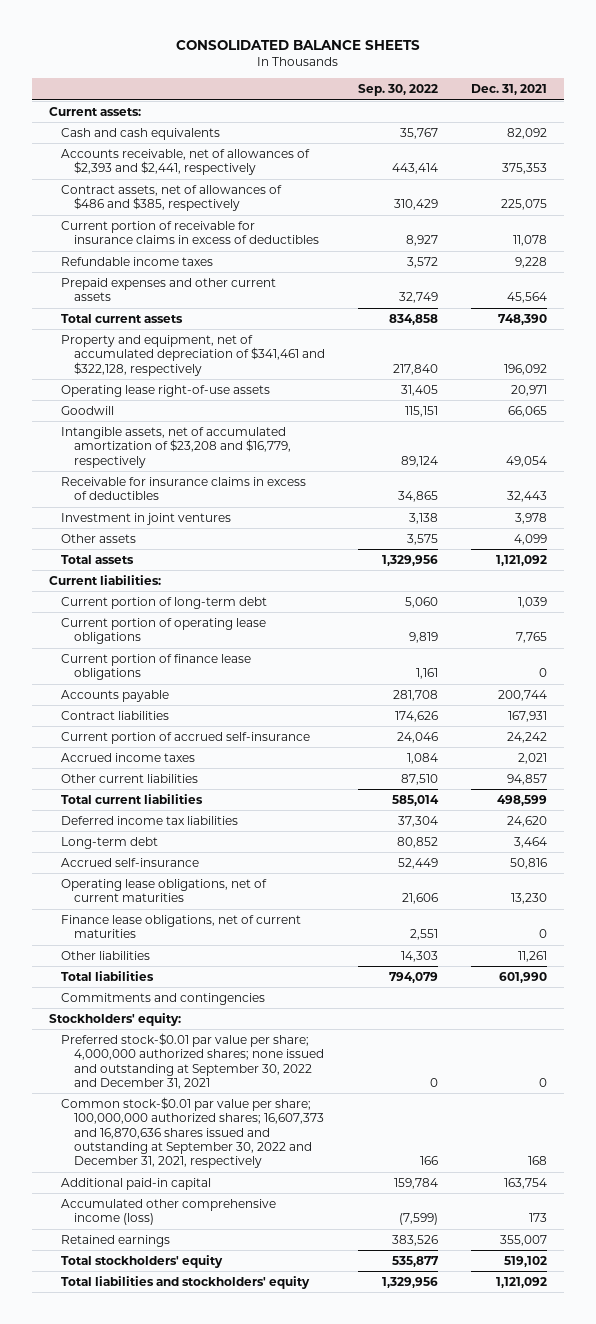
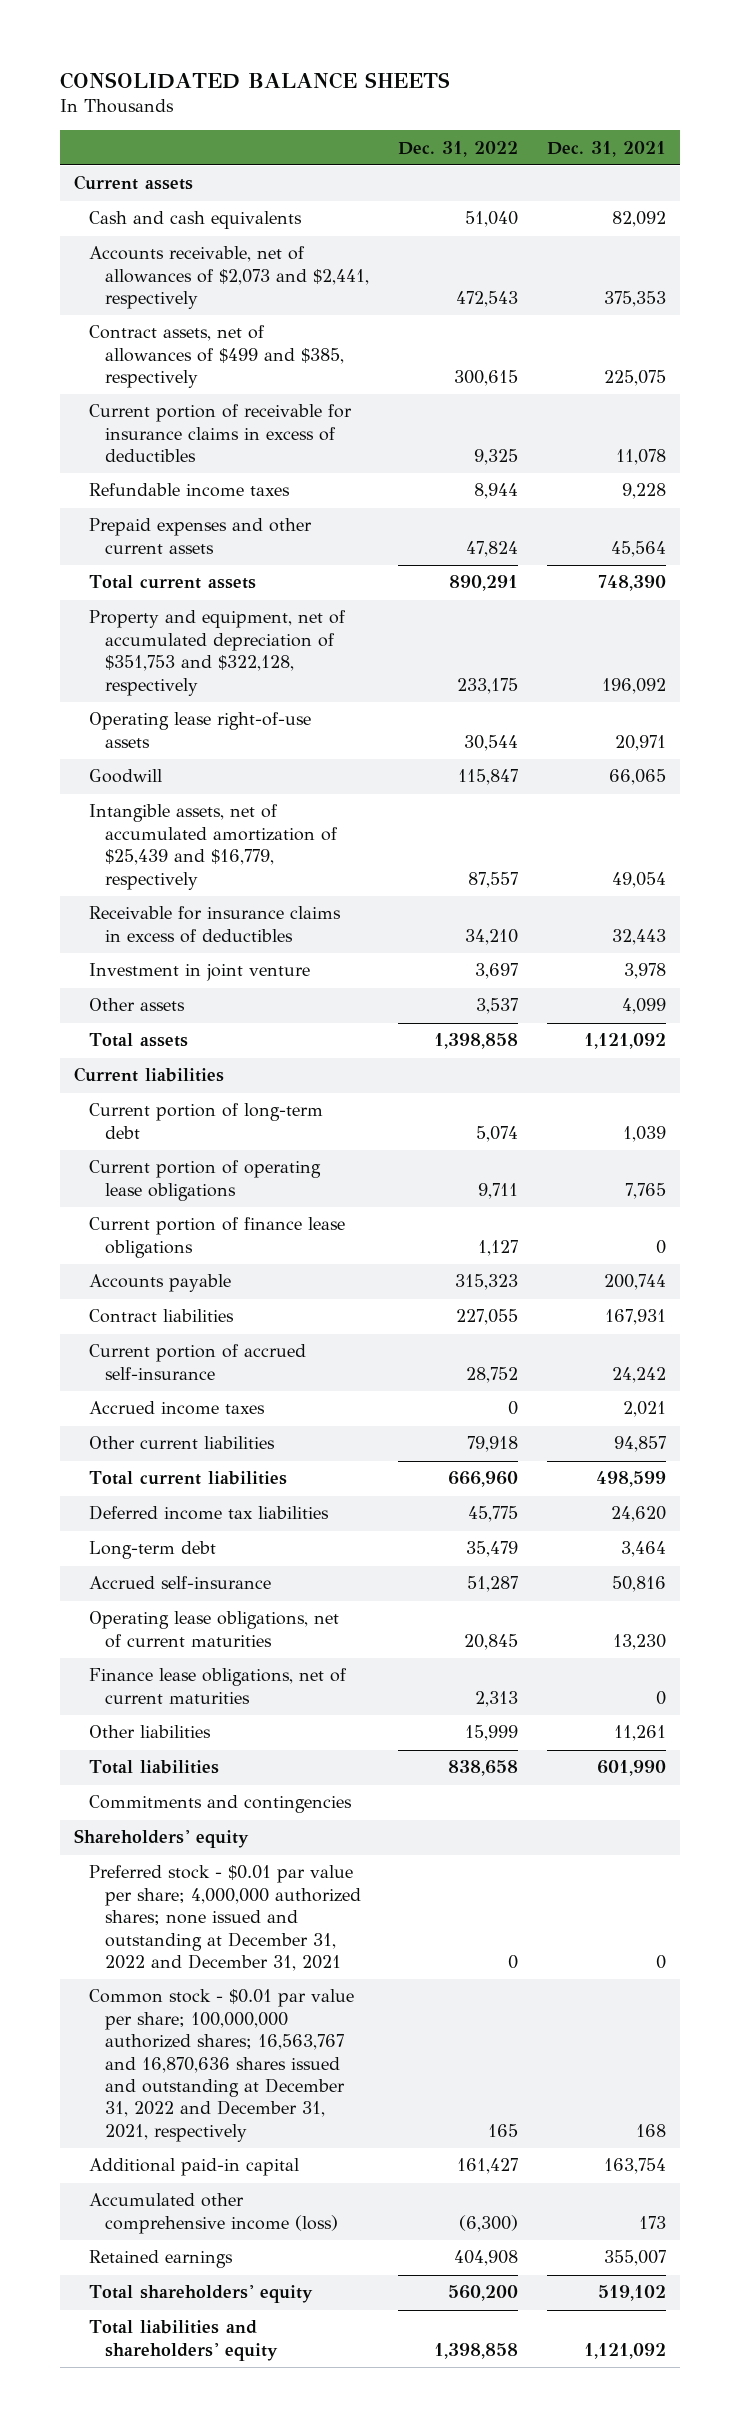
[358,84,439,97] Sep. 30, 2022 -> none
none -> [397,140,518,157] Dec. 31, 2022
[48,106,141,116] Current assets: -> [74,175,194,191] Current assets
[61,148,311,176] Accounts receivable, net of allowances of $2,393 and $2,441, respectively -> [89,246,369,310] Accounts receivable, net of allowances of $2,073 and $2,441, respectively
[61,184,283,212] Contract assets, net of allowances of $486 and $385, respectively -> [89,325,344,389] Contract assets, net of allowances of $499 and $385, respectively
[61,334,325,376] Property and equipment, net of accumulated depreciation of $341,461 and $322,128, respectively -> [89,610,347,696] Property and equipment, net of accumulated depreciation of $351,753 and $322,128, respectively
[61,426,291,468] Intangible assets, net of accumulated amortization of $23,208 and $16,779, respectively -> [89,804,338,890] Intangible assets, net of accumulated amortization of $25,439 and $16,779, respectively
[61,512,232,525] Investment in joint ventures -> [89,963,311,982] Investment in joint venture
[48,574,161,585] Current liabilities: -> [74,1067,225,1083] Current liabilities
[48,1012,181,1026] Stockholders' equity: -> [74,1829,250,1849] Shareholders' equity
[61,1032,324,1089] Preferred stock-$0.01 par value per share; 4,000,000 authorized shares; none issued and outstanding at September 30, 2022 and December 31, 2021 -> [89,1865,361,1971] Preferred stock - $0.01 par value per share; 4,000,000 authorized shares; none issued and outstanding at December 31, 2022 and December 31, 2021
[61,1096,324,1169] Common stock-$0.01 par value per share; 100,000,000 authorized shares; 16,607,373 and 16,870,636 shares issued and outstanding at September 30, 2022 and December 31, 2021, respectively -> [89,1989,355,2142] Common stock - $0.01 par value per share; 100,000,000 authorized shares; 16,563,767 and 16,870,636 shares issued and outstanding at December 31, 2022 and December 31, 2021, respectively
[61,1254,224,1268] Total stockholders' equity -> [89,2285,314,2304] Total shareholders' equity
[61,1275,311,1289] Total liabilities and stockholders' equity -> [89,2320,278,2361] Total liabilities and shareholders' equity

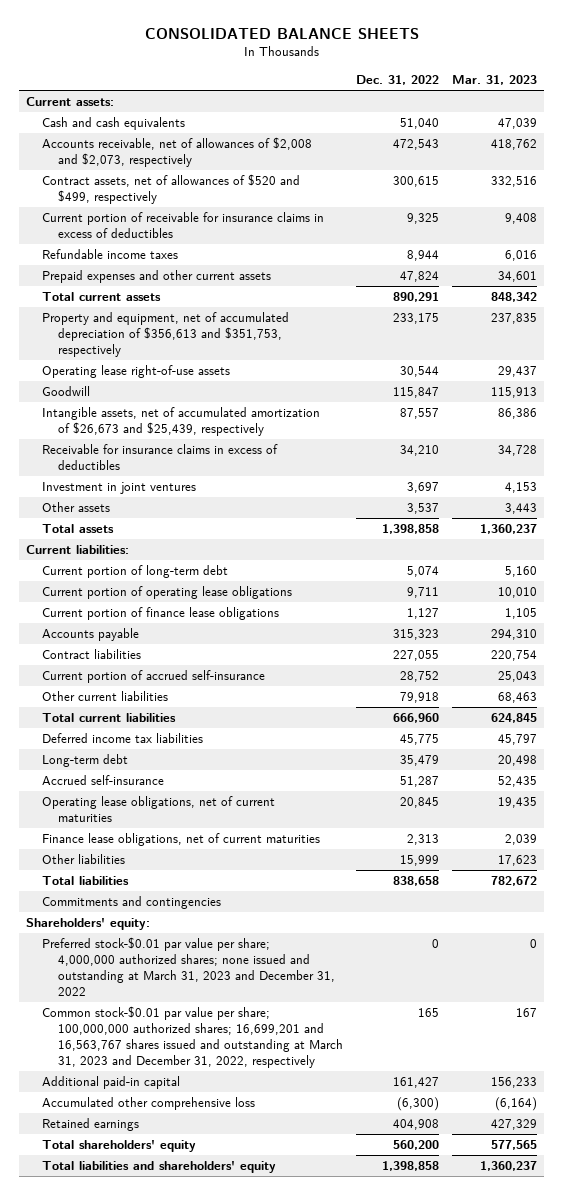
[546,140,666,157] Dec. 31, 2021 -> none
none -> [452,75,538,86] Mar. 31, 2023
[74,175,194,191] Current assets -> [26,97,115,107] Current assets:
[89,246,369,310] Accounts receivable, net of allowances of $2,073 and $2,441, respectively -> [41,137,312,167] Accounts receivable, net of allowances of $2,008 and $2,073, respectively
[89,325,344,389] Contract assets, net of allowances of $499 and $385, respectively -> [41,174,300,204] Contract assets, net of allowances of $520 and $499, respectively
[89,610,347,696] Property and equipment, net of accumulated depreciation of $351,753 and $322,128, respectively -> [41,312,289,357] Property and equipment, net of accumulated depreciation of $356,613 and $351,753, respectively
[89,804,338,890] Intangible assets, net of accumulated amortization of $25,439 and $16,779, respectively -> [41,407,320,436] Intangible assets, net of accumulated amortization of $26,673 and $25,439, respectively
[89,963,311,982] Investment in joint venture -> [41,482,196,495] Investment in joint ventures
[74,1067,225,1083] Current liabilities -> [26,545,130,555] Current liabilities:
[89,1401,266,1416] Accrued income taxes -> none
[74,1829,250,1849] Shareholders' equity -> [26,918,151,931] Shareholders' equity:
[89,1865,361,1971] Preferred stock - $0.01 par value per share; 4,000,000 authorized shares; none issued and outstanding at December 31, 2022 and December 31, 2021 -> [41,937,335,996] Preferred stock-$0.01 par value per share; 4,000,000 authorized shares; none issued and outstanding at March 31, 2023 and December 31, 2022
[89,1989,355,2142] Common stock - $0.01 par value per share; 100,000,000 authorized shares; 16,563,767 and 16,870,636 shares issued and outstanding at December 31, 2022 and December 31, 2021, respectively -> [41,1006,343,1068] Common stock-$0.01 par value per share; 100,000,000 authorized shares; 16,699,201 and 16,563,767 shares issued and outstanding at March 31, 2023 and December 31, 2022, respectively
[89,2193,338,2234] Accumulated other comprehensive income (loss) -> [41,1097,255,1111] Accumulated other comprehensive loss

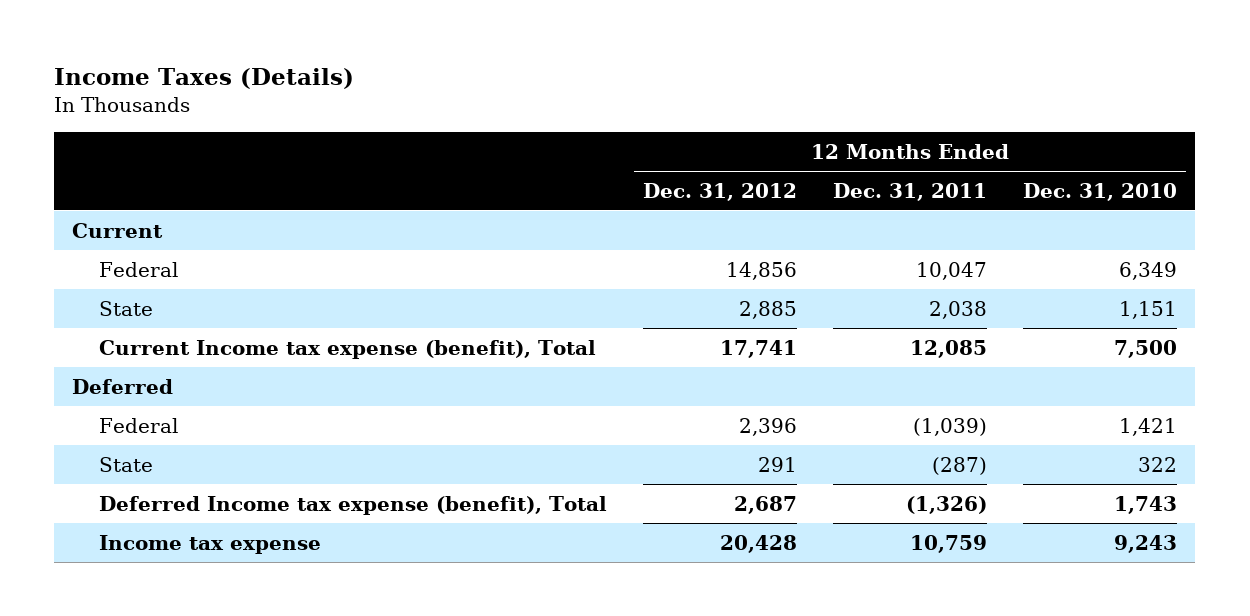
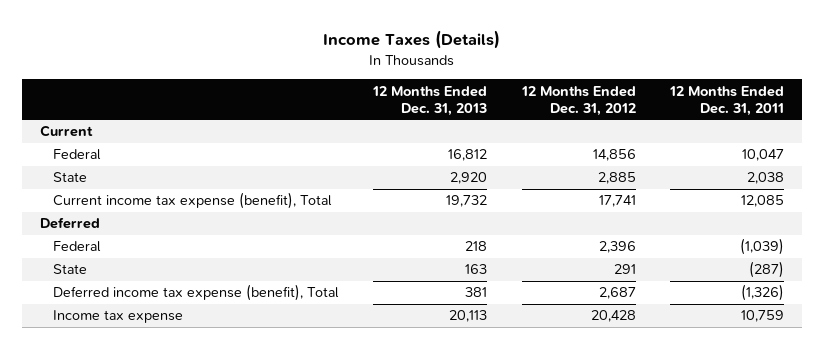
[1023,182,1178,201] Dec. 31, 2010 -> none
none -> [372,85,488,116] 12 Months Ended Dec. 31, 2013
[99,339,597,359] Current Income tax expense (benefit), Total -> [52,192,332,210] Current income tax expense (benefit), Total
[99,495,608,515] Deferred Income tax expense (benefit), Total -> [52,284,339,302] Deferred income tax expense (benefit), Total

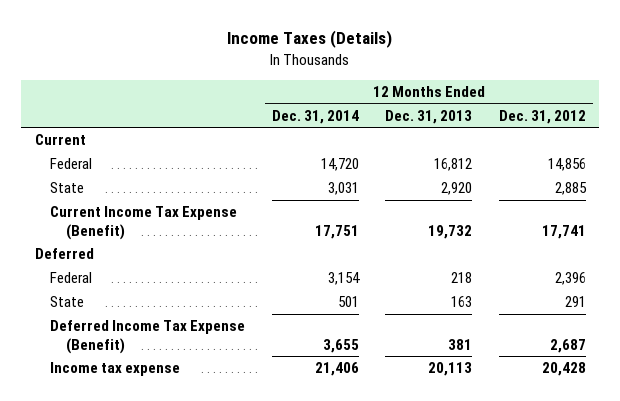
[669,85,785,116] 12 Months Ended Dec. 31, 2011 -> none
none -> [271,109,359,124] Dec. 31, 2014
[52,192,332,210] Current income tax expense (benefit), Total -> [50,206,238,240] Current Income Tax Expense (Benefit)
[52,284,339,302] Deferred income tax expense (benefit), Total -> [50,320,246,354] Deferred Income Tax Expense (Benefit)

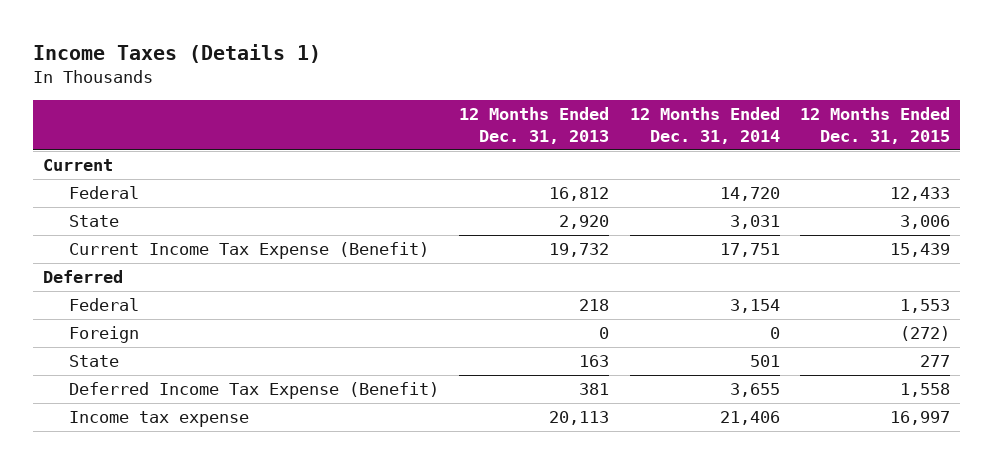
[227,30,393,49] Income Taxes (Details) -> [33,43,322,63] Income Taxes (Details 1)
[498,109,586,124] Dec. 31, 2012 -> none
none -> [800,107,951,144] 12 Months Ended Dec. 31, 2015
none -> [68,326,139,344] Foreign

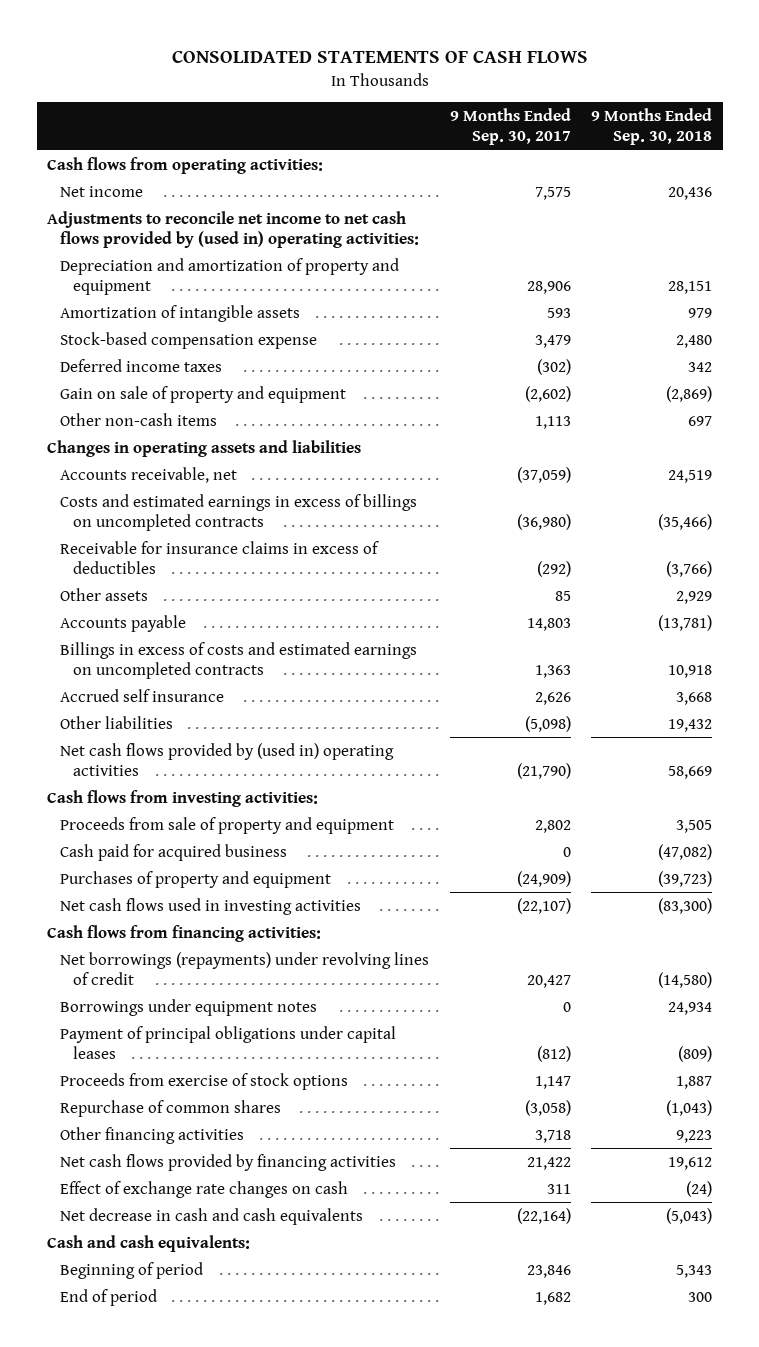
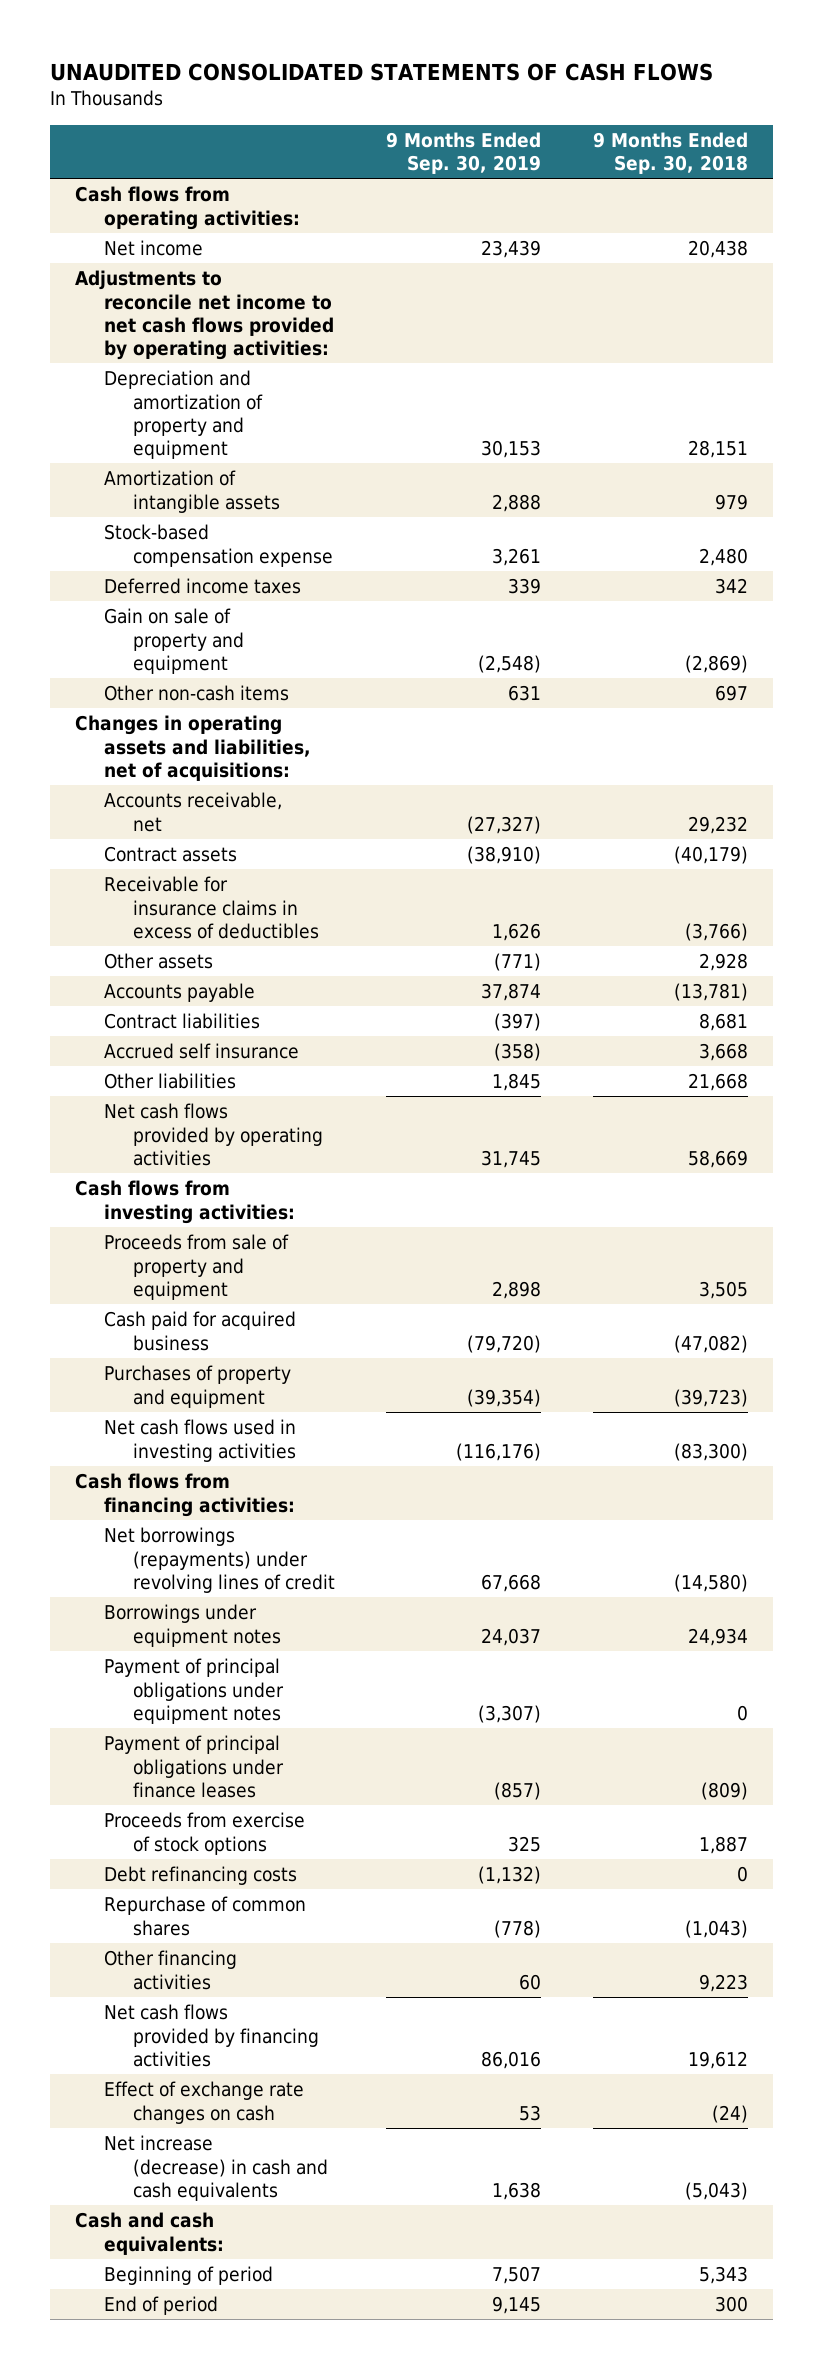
[171,49,588,63] CONSOLIDATED STATEMENTS OF CASH FLOWS -> [49,62,713,81] UNAUDITED CONSOLIDATED STATEMENTS OF CASH FLOWS
[449,107,571,146] 9 Months Ended Sep. 30, 2017 -> none
none -> [386,131,542,175] 9 Months Ended Sep. 30, 2019
[668,186,713,200] 20,436 -> [687,240,748,259] 20,438
[47,210,420,249] Adjustments to reconcile net income to net cash flows provided by (used in) operating activities: -> [75,270,335,361] Adjustments to reconcile net income to net cash flows provided by operating activities:
[60,493,418,532] Costs and estimated earnings in excess of billings on uncompleted contracts -> none
[47,439,362,457] Changes in operating assets and liabilities -> [75,715,312,781] Changes in operating assets and liabilities, net of acquisitions:
[668,469,713,483] 24,519 -> [687,815,748,834] 29,232
none -> [104,846,238,863] Contract assets
[676,590,713,604] 2,929 -> [698,953,748,972] 2,928
[60,641,418,680] Billings in excess of costs and estimated earnings on uncompleted contracts -> none
none -> [104,1013,261,1030] Contract liabilities
[668,718,713,732] 19,432 -> [687,1073,748,1092] 21,668
[60,742,395,777] Net cash flows provided by (used in) operating activities -> [104,1103,324,1166] Net cash flows provided by operating activities
none -> [104,1658,285,1724] Payment of principal obligations under equipment notes
[60,1025,397,1060] Payment of principal obligations under capital leases -> [104,1735,285,1798] Payment of principal obligations under finance leases
none -> [104,1866,298,1886] Debt refinancing costs
[60,1207,364,1225] Net decrease in cash and cash equivalents -> [104,2135,329,2201] Net increase (decrease) in cash and cash equivalents

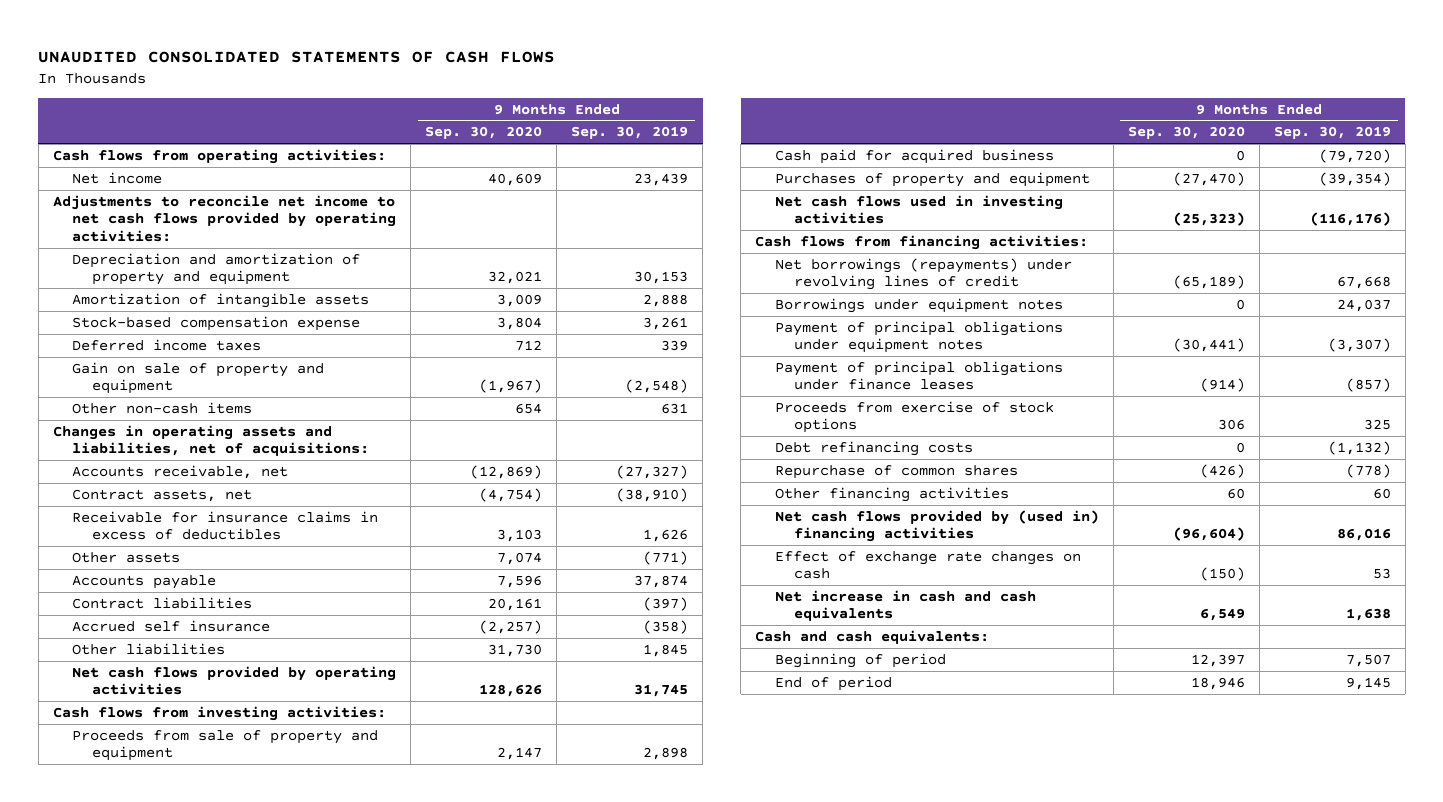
[592,131,748,175] 9 Months Ended Sep. 30, 2018 -> none
none -> [425,126,543,140] Sep. 30, 2020
[104,846,238,863] Contract assets -> [72,488,253,502] Contract assets, net
[104,2004,320,2067] Net cash flows provided by financing activities -> [774,509,1099,543] Net cash flows provided by (used in) financing activities
[104,2135,329,2201] Net increase (decrease) in cash and cash equivalents -> [774,589,1036,622] Net increase in cash and cash equivalents

